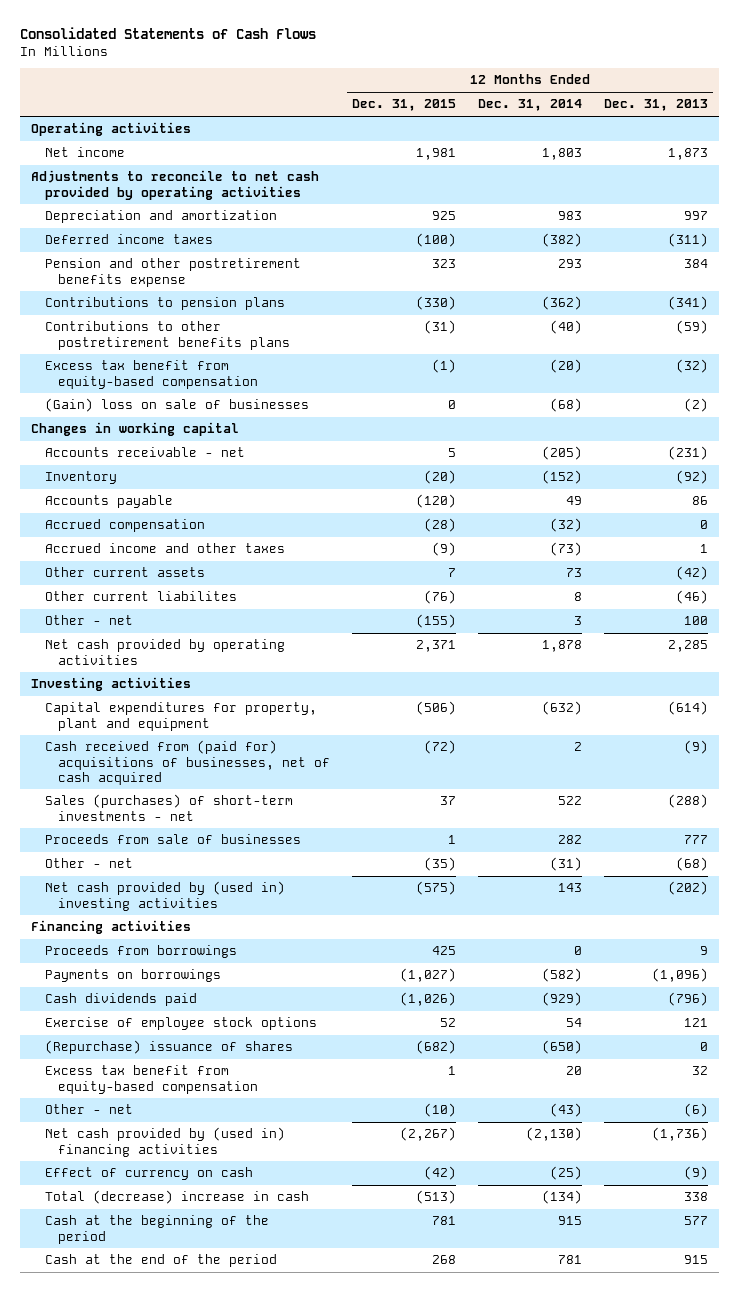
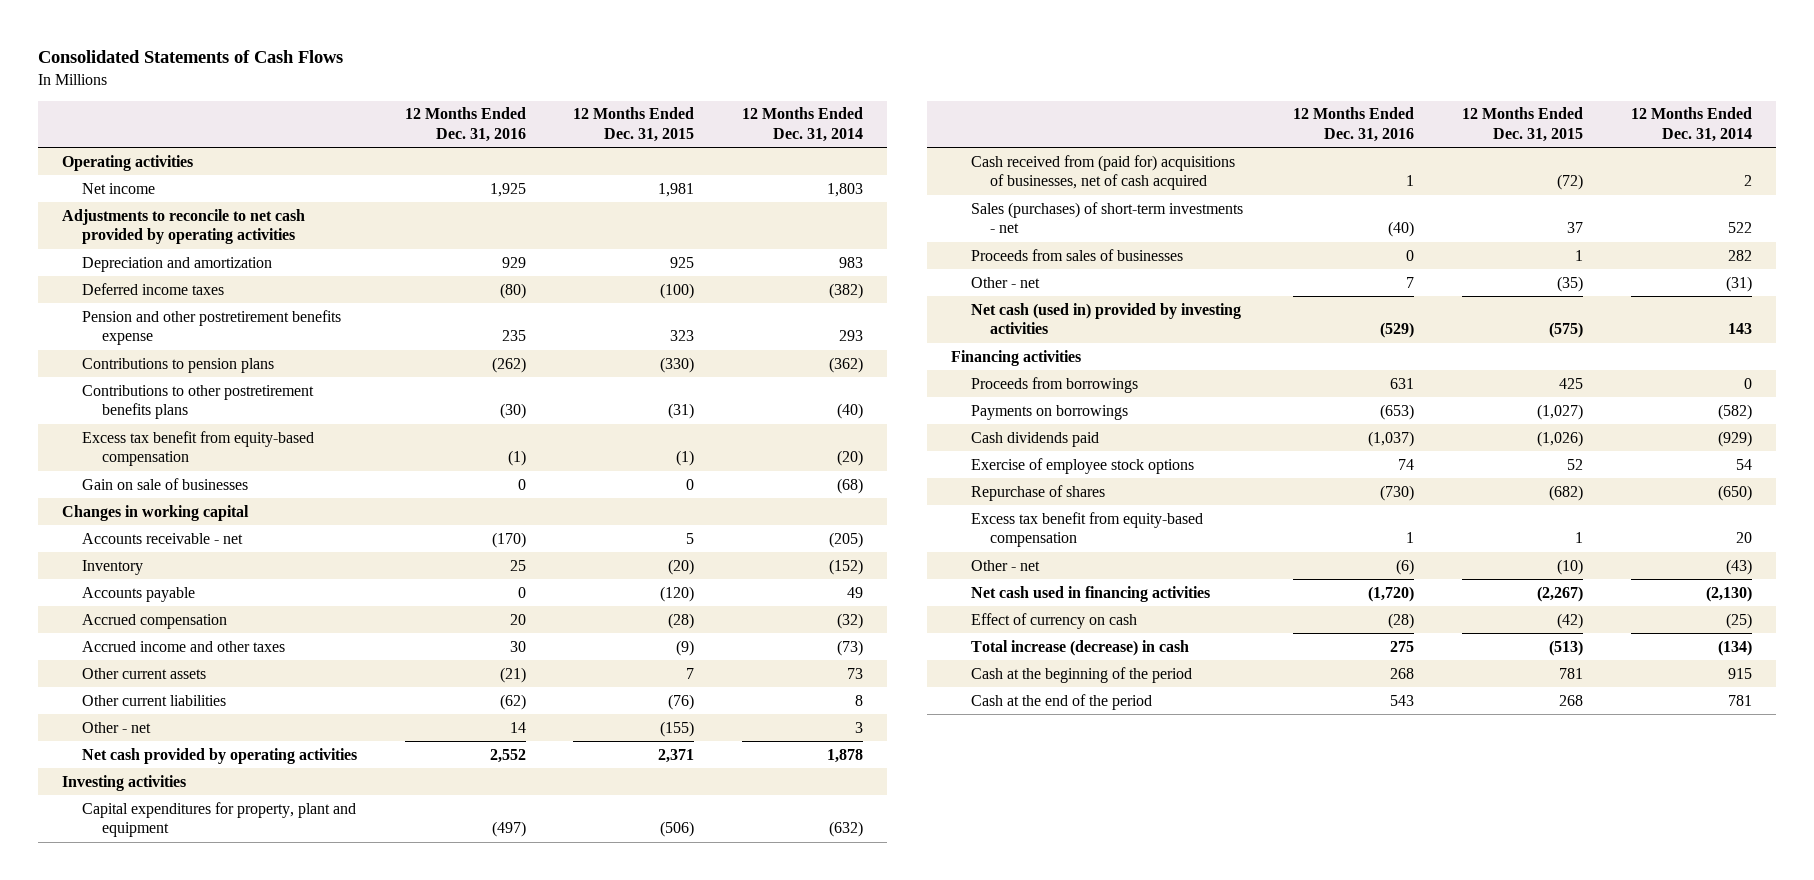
[603,99,708,112] Dec. 31, 2013 -> none
none -> [404,107,526,142] 12 Months Ended Dec. 31, 2016
[44,398,309,413] (Gain) loss on sale of businesses -> [81,477,248,490] Gain on sale of businesses
[44,591,237,602] Other current liabilites -> [81,694,226,706] Other current liabilities
[44,834,301,845] Proceeds from sale of businesses -> [970,248,1183,261] Proceeds from sales of businesses
[44,881,285,911] Net cash provided by (used in) investing activities -> [970,302,1241,335] Net cash (used in) provided by investing activities
[44,1040,293,1055] (Repurchase) issuance of shares -> [970,484,1105,501] Repurchase of shares
[44,1127,285,1157] Net cash provided by (used in) financing activities -> [970,585,1210,602] Net cash used in financing activities
[44,1190,309,1205] Total (decrease) increase in cash -> [970,639,1189,656] Total increase (decrease) in cash

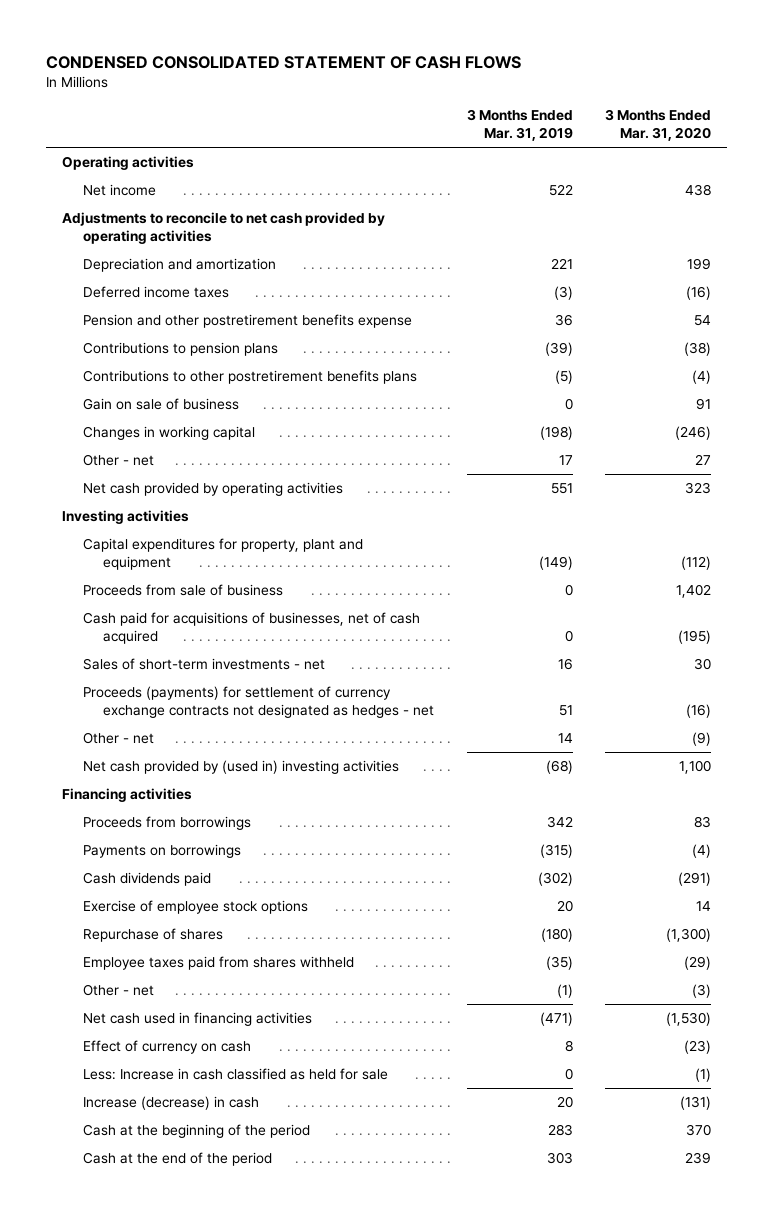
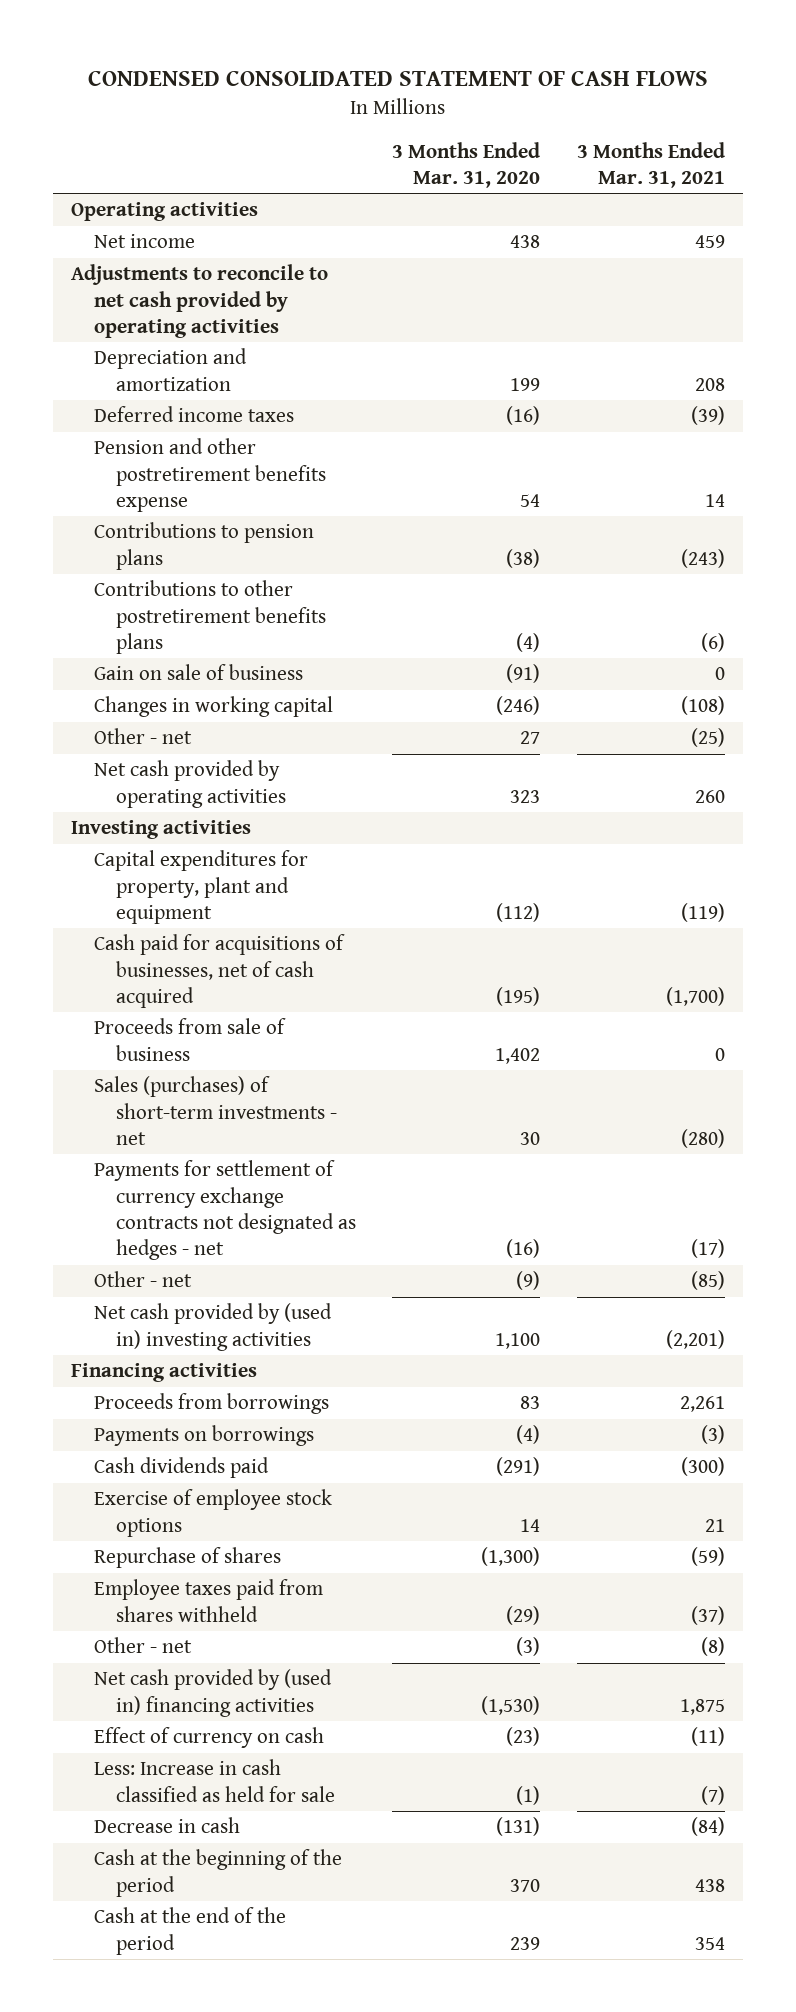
[466,109,573,141] 3 Months Ended Mar. 31, 2019 -> none
none -> [576,141,725,188] 3 Months Ended Mar. 31, 2021
[696,398,712,411] 91 -> [506,664,541,684] (91)
[82,584,283,597] Proceeds from sale of business -> [93,1018,286,1061] Proceeds from sale of business
[82,658,325,671] Sales of short-term investments - net -> [93,1076,337,1146] Sales (purchases) of short-term investments - net
[82,686,435,718] Proceeds (payments) for settlement of currency exchange contracts not designated as hedges - net -> [93,1160,356,1261] Payments for settlement of currency exchange contracts not designated as hedges - net
[82,1012,312,1027] Net cash used in financing activities -> [93,1669,332,1717] Net cash provided by (used in) financing activities
[82,1096,259,1111] Increase (decrease) in cash -> [93,1817,240,1834] Decrease in cash

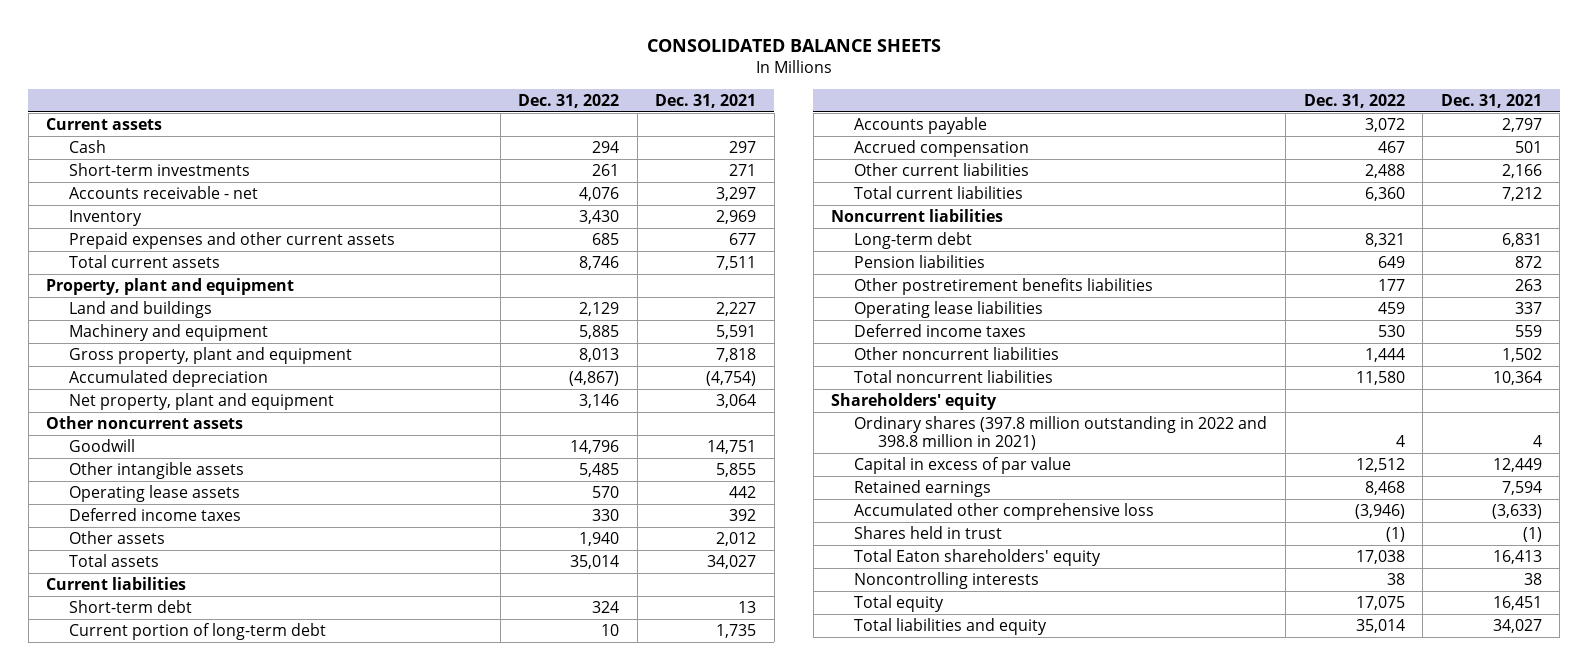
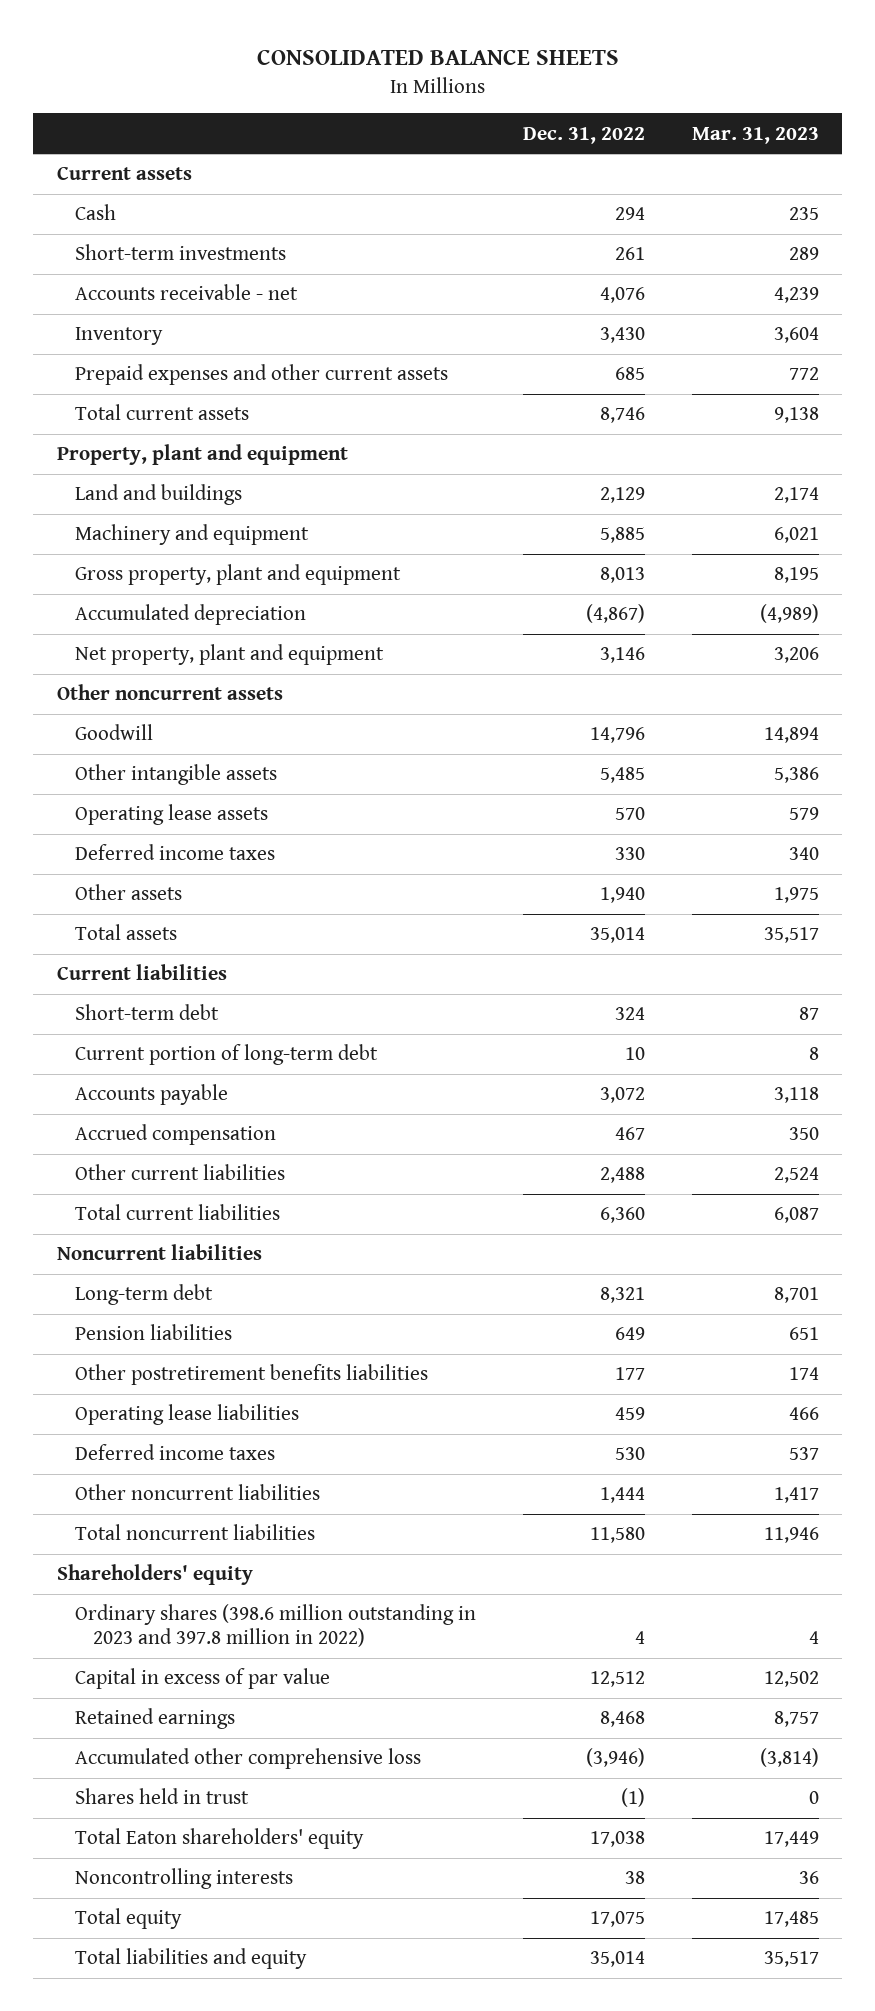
[655,93,757,108] Dec. 31, 2021 -> none
none -> [691,126,819,144] Mar. 31, 2023
[854,416,1268,451] Ordinary shares (397.8 million outstanding in 2022 and 398.8 million in 2021) -> [74,1604,476,1648] Ordinary shares (398.6 million outstanding in 2023 and 397.8 million in 2022)

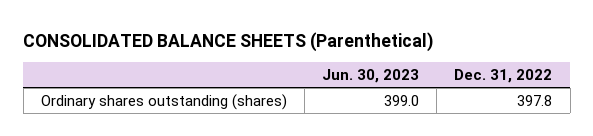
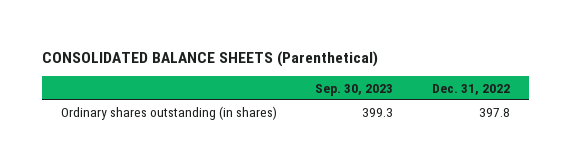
[322,68,420,83] Jun. 30, 2023 -> none
none -> [315,83,394,96] Sep. 30, 2023
[41,94,288,111] Ordinary shares outstanding (shares) -> [60,106,277,121] Ordinary shares outstanding (in shares)

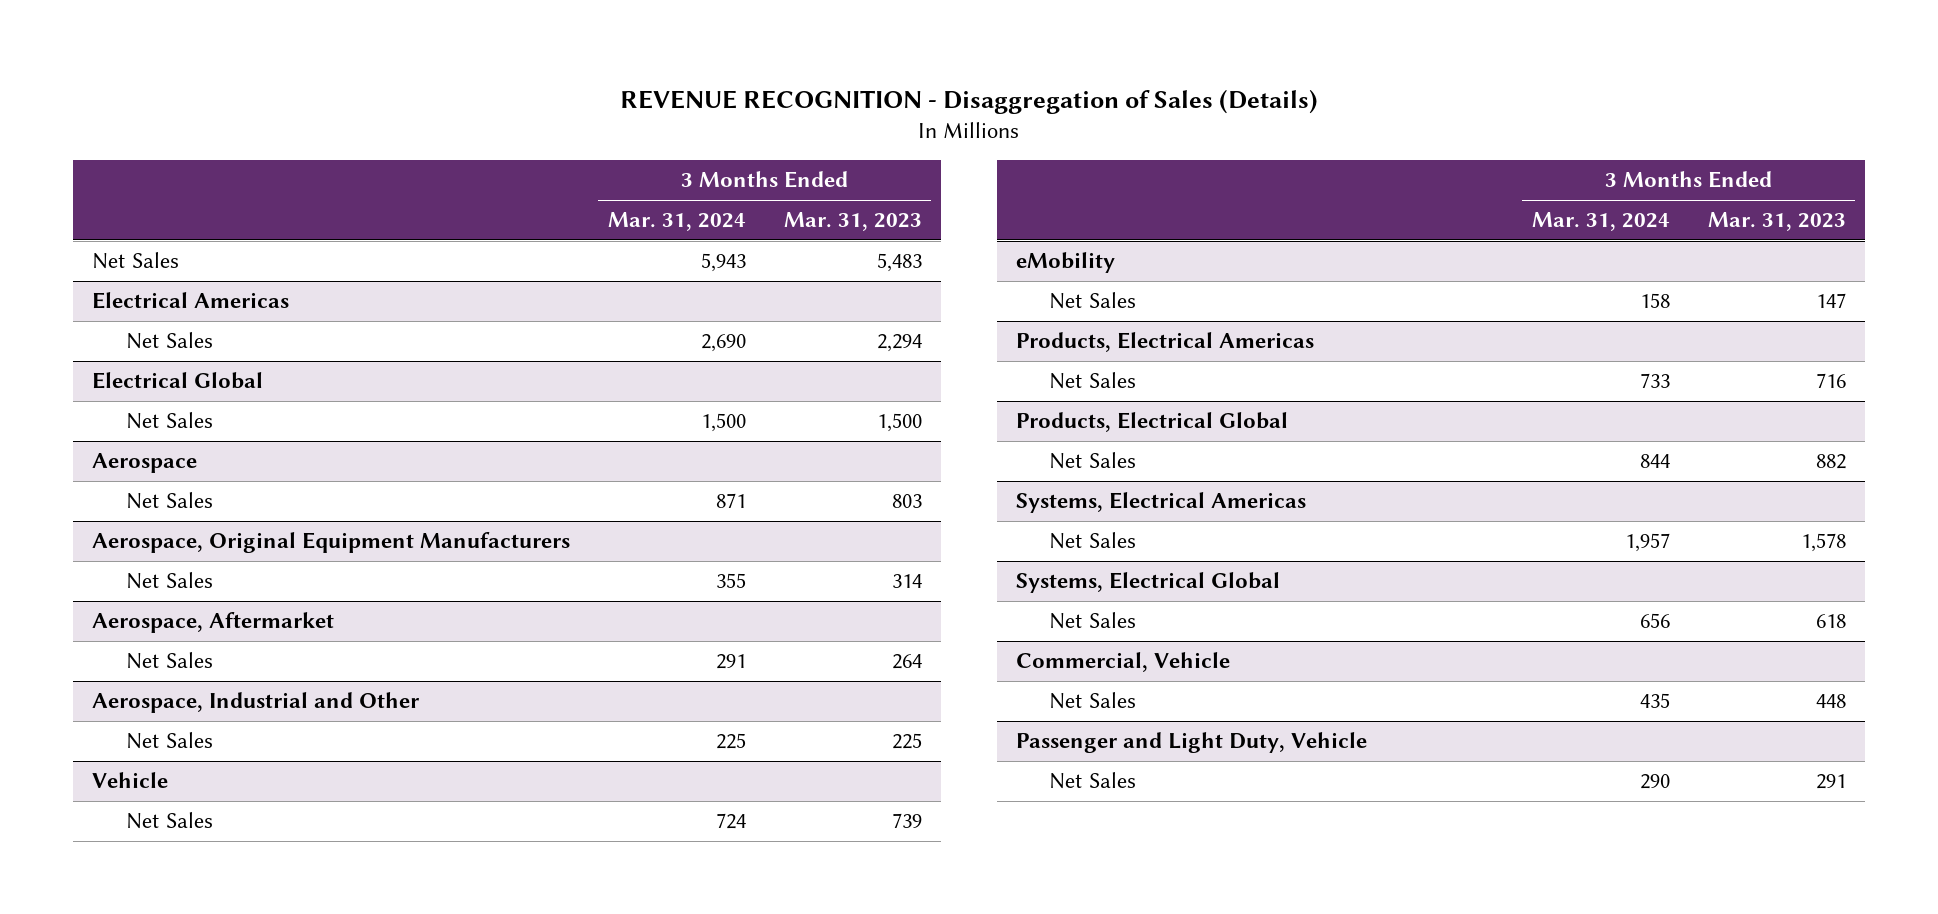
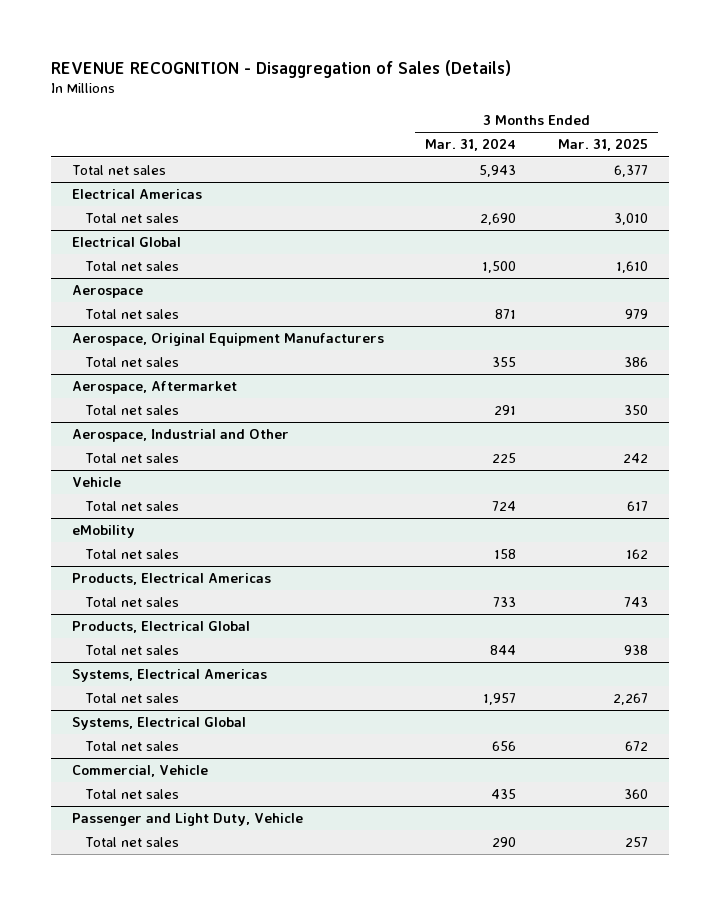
[783,212,922,232] Mar. 31, 2023 -> none
none -> [558,138,649,152] Mar. 31, 2025
[92,252,180,270] Net Sales -> [71,165,166,176] Total net sales
[125,332,213,350] Net Sales -> [85,213,180,224] Total net sales
[125,412,213,430] Net Sales -> [85,261,180,272] Total net sales
[125,492,213,510] Net Sales -> [85,309,180,320] Total net sales
[125,572,213,590] Net Sales -> [85,357,180,368] Total net sales
[125,652,213,670] Net Sales -> [85,405,180,416] Total net sales
[125,732,213,750] Net Sales -> [85,453,180,464] Total net sales
[125,812,213,830] Net Sales -> [85,501,180,512] Total net sales
[1049,292,1137,310] Net Sales -> [85,549,180,560] Total net sales
[1049,372,1137,390] Net Sales -> [85,597,180,608] Total net sales
[1049,452,1137,470] Net Sales -> [85,645,180,656] Total net sales
[1049,532,1137,550] Net Sales -> [85,693,180,704] Total net sales
[1049,612,1137,630] Net Sales -> [85,741,180,752] Total net sales
[1049,692,1137,710] Net Sales -> [85,789,180,800] Total net sales
[1049,772,1137,790] Net Sales -> [85,837,180,848] Total net sales

